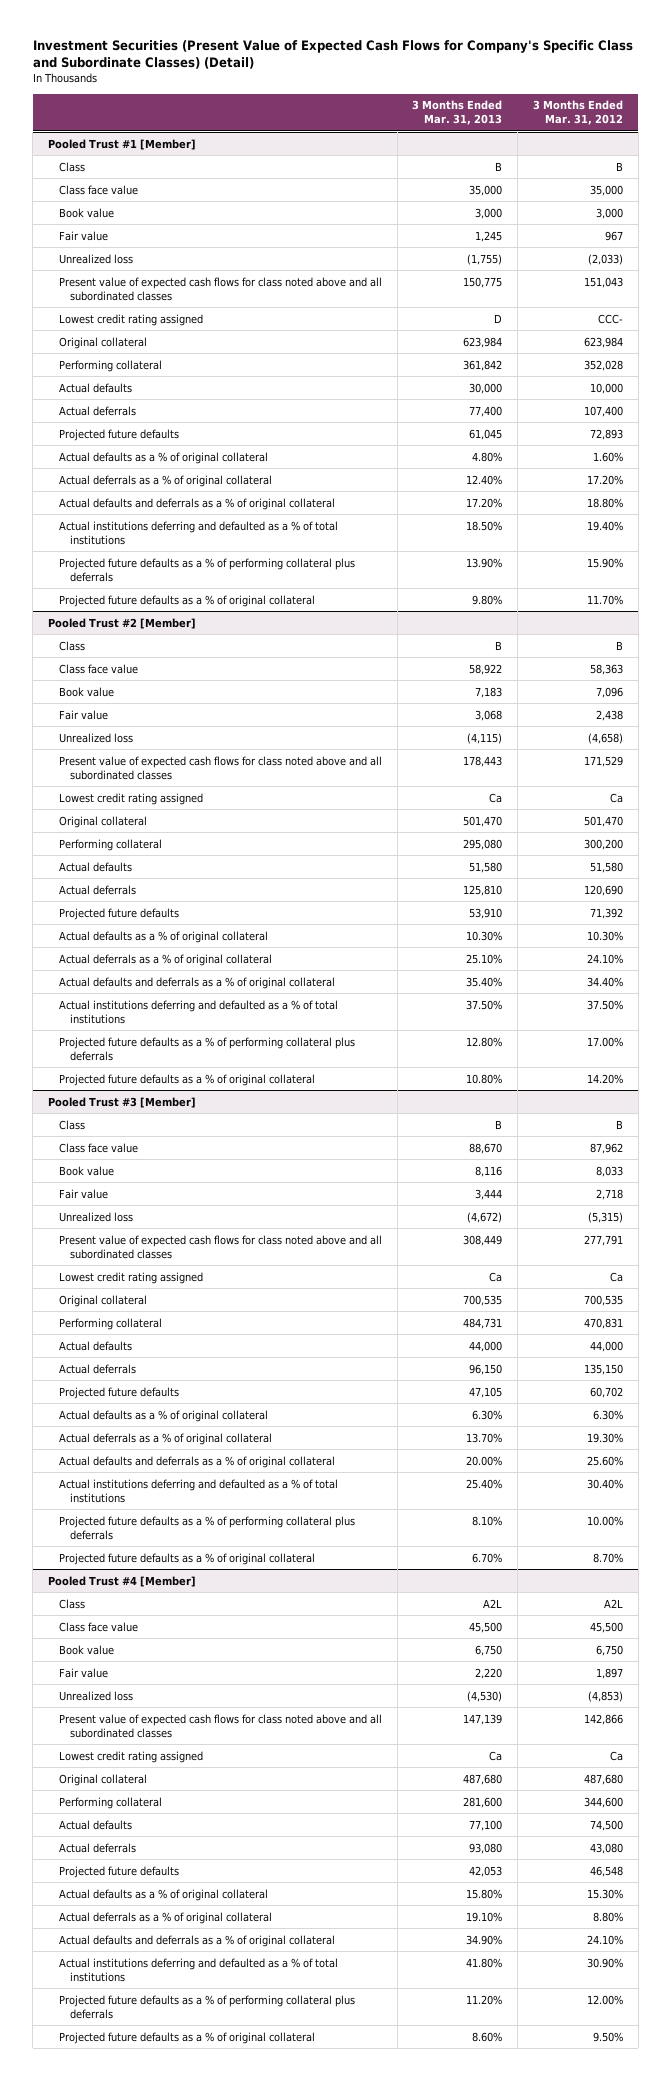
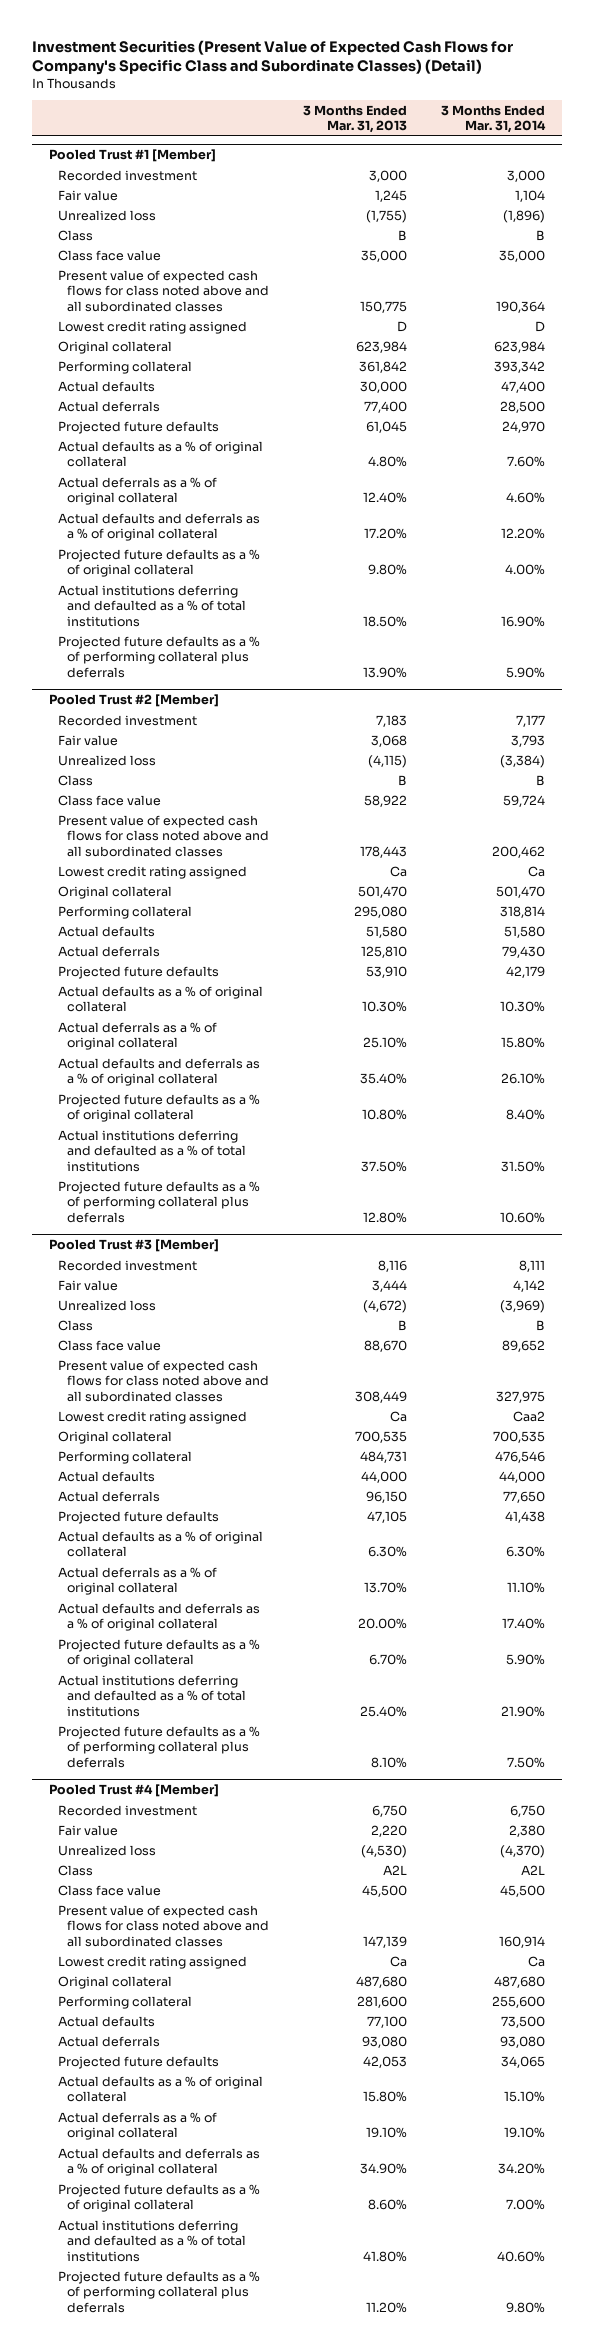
[532,100,623,126] 3 Months Ended Mar. 31, 2012 -> none
none -> [440,104,546,134] 3 Months Ended Mar. 31, 2014
[58,207,114,218] Book value -> none
none -> [58,169,198,181] Recorded investment
[58,161,85,172] Class -> [58,229,94,241] Class
[58,184,138,195] Class face value -> [58,249,162,261] Class face value
[58,594,315,607] Projected future defaults as a % of original collateral -> [58,548,261,578] Projected future defaults as a % of original collateral
[58,686,114,697] Book value -> [58,714,198,726] Recorded investment
[58,640,85,651] Class -> [58,774,94,786] Class
[58,663,138,674] Class face value -> [58,794,162,806] Class face value
[58,1073,315,1086] Projected future defaults as a % of original collateral -> [58,1093,261,1123] Projected future defaults as a % of original collateral
[58,1165,114,1176] Book value -> [58,1259,198,1271] Recorded investment
[58,1119,85,1130] Class -> [58,1319,94,1331] Class
[58,1142,138,1153] Class face value -> [58,1339,162,1351] Class face value
[58,1552,315,1565] Projected future defaults as a % of original collateral -> [58,1638,261,1668] Projected future defaults as a % of original collateral
[58,1644,114,1655] Book value -> [58,1804,198,1816] Recorded investment
[58,1598,85,1609] Class -> [58,1864,94,1876] Class
[58,1621,138,1632] Class face value -> [58,1884,162,1896] Class face value
[58,2031,315,2044] Projected future defaults as a % of original collateral -> [58,2183,261,2213] Projected future defaults as a % of original collateral

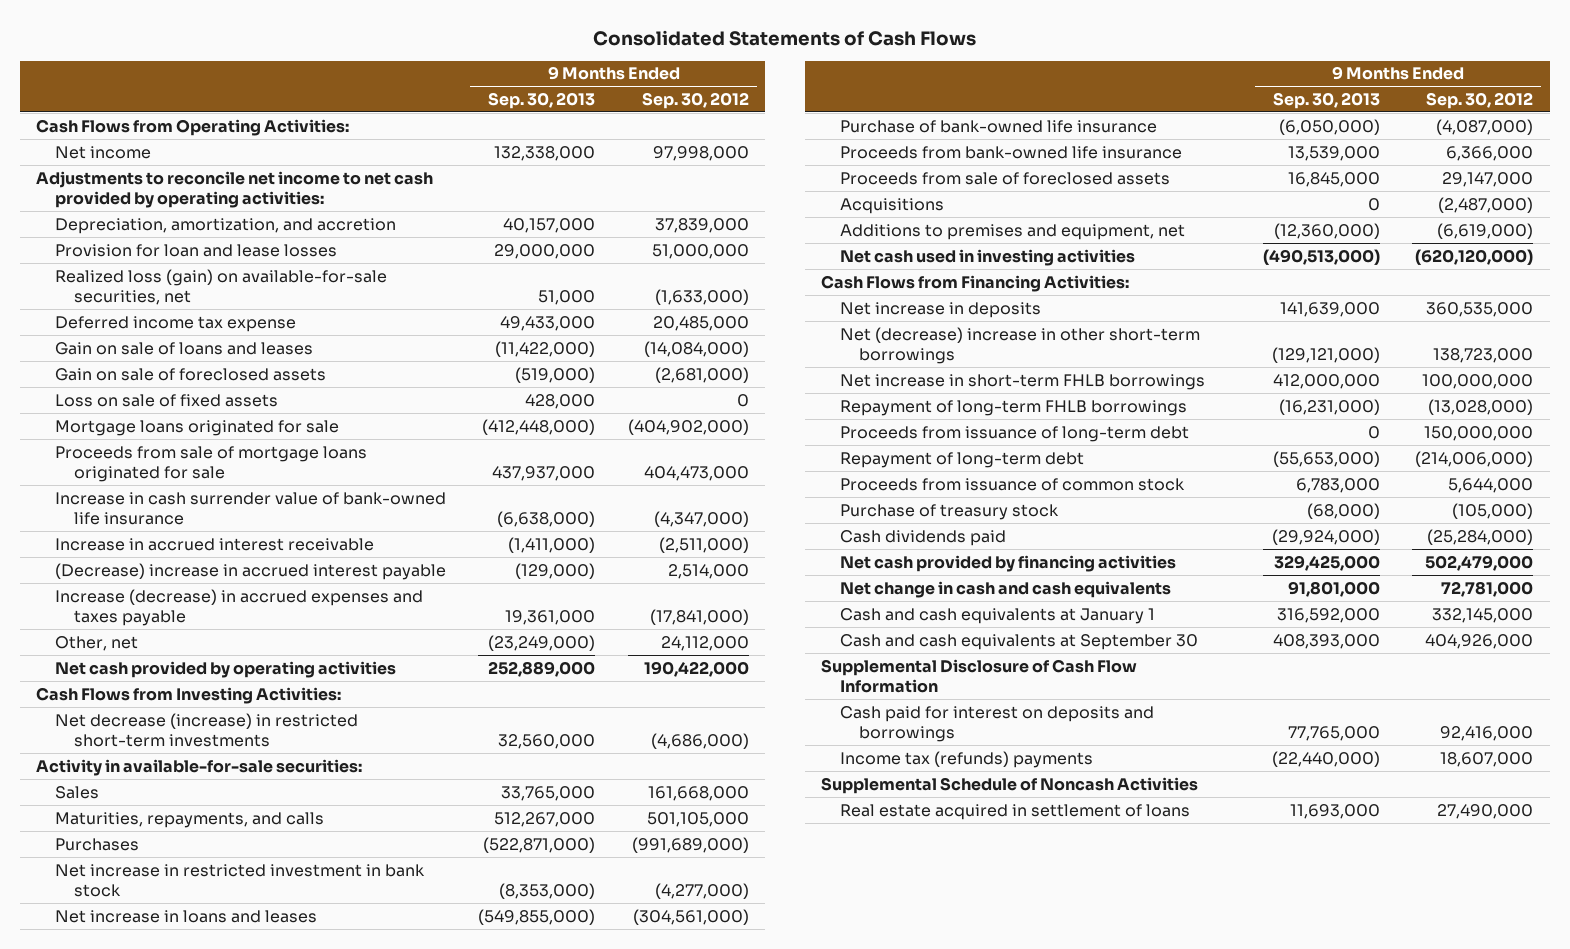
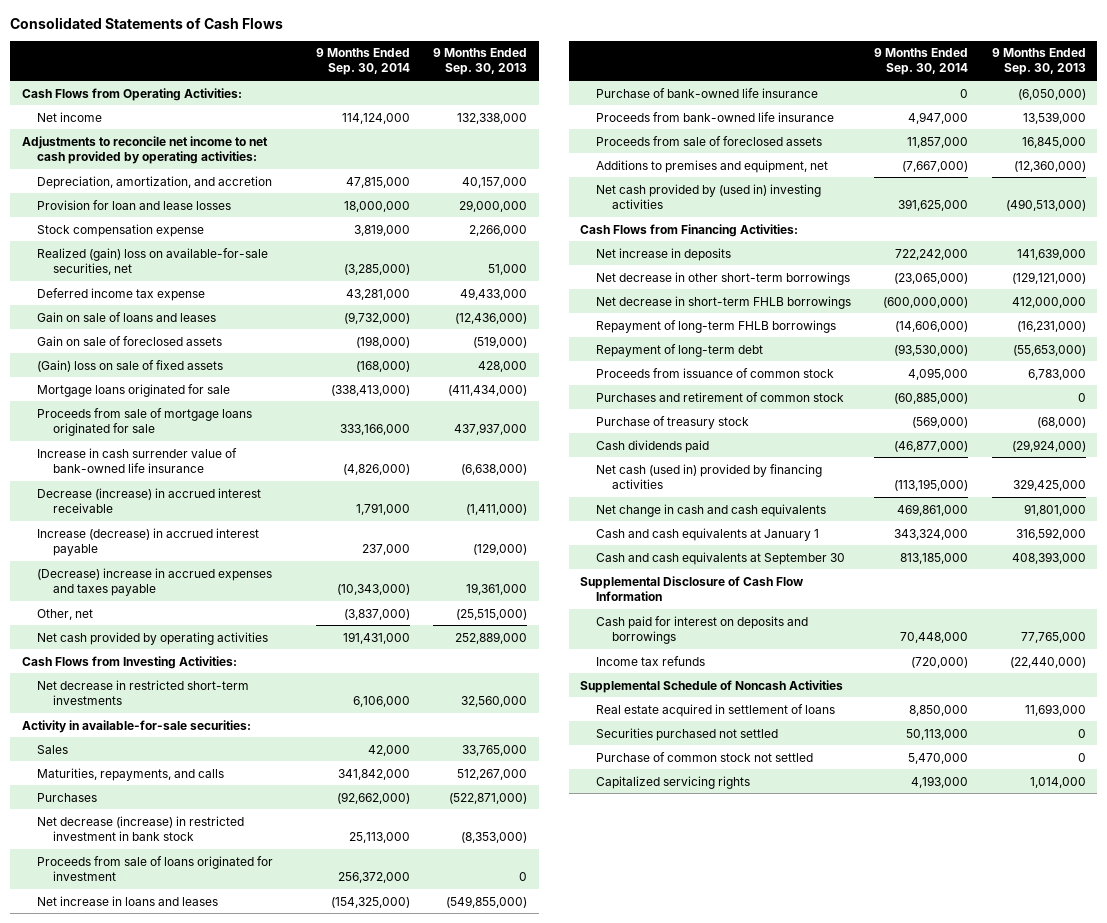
[641,91,749,109] Sep. 30, 2012 -> none
none -> [315,48,410,76] 9 Months Ended Sep. 30, 2014
none -> [37,223,205,237] Stock compensation expense
[55,268,388,306] Realized loss (gain) on available-for-sale securities, net -> [37,247,269,275] Realized (gain) loss on available-for-sale securities, net
[495,340,596,357] (11,422,000) -> [455,312,528,324] (12,436,000)
[55,393,279,407] Loss on sale of fixed assets -> [37,359,224,372] (Gain) loss on sale of fixed assets
[482,418,596,435] (412,448,000) -> [448,384,528,396] (411,434,000)
[55,537,375,551] Increase in accrued interest receivable -> [37,487,262,513] Decrease (increase) in accrued interest receivable
[55,562,447,580] (Decrease) increase in accrued interest payable -> [37,527,260,556] Increase (decrease) in accrued interest payable
[55,588,424,627] Increase (decrease) in accrued expenses and taxes payable -> [37,567,273,596] (Decrease) increase in accrued expenses and taxes payable
[488,634,596,651] (23,249,000) -> [456,608,528,620] (25,515,000)
[55,712,359,748] Net decrease (increase) in restricted short-term investments -> [37,679,250,705] Net decrease in restricted short-term investments
[55,863,426,898] Net increase in restricted investment in bank stock -> [37,815,245,841] Net decrease (increase) in restricted investment in bank stock
none -> [37,855,274,881] Proceeds from sale of loans originated for investment
[839,197,944,214] Acquisitions -> none
[839,248,1135,266] Net cash used in investing activities -> [596,183,822,209] Net cash provided by (used in) investing activities
[839,326,1200,365] Net (decrease) increase in other short-term borrowings -> [596,271,851,285] Net decrease in other short-term borrowings
[839,373,1205,390] Net increase in short-term FHLB borrowings -> [596,295,852,309] Net decrease in short-term FHLB borrowings
[839,425,1189,442] Proceeds from issuance of long-term debt -> none
none -> [596,391,845,402] Purchases and retirement of common stock
[839,554,1176,572] Net cash provided by financing activities -> [596,463,823,489] Net cash (used in) provided by financing activities
[839,750,1093,768] Income tax (refunds) payments -> [596,655,706,666] Income tax refunds
none -> [596,727,779,741] Securities purchased not settled
none -> [596,751,814,762] Purchase of common stock not settled
none -> [596,775,751,789] Capitalized servicing rights

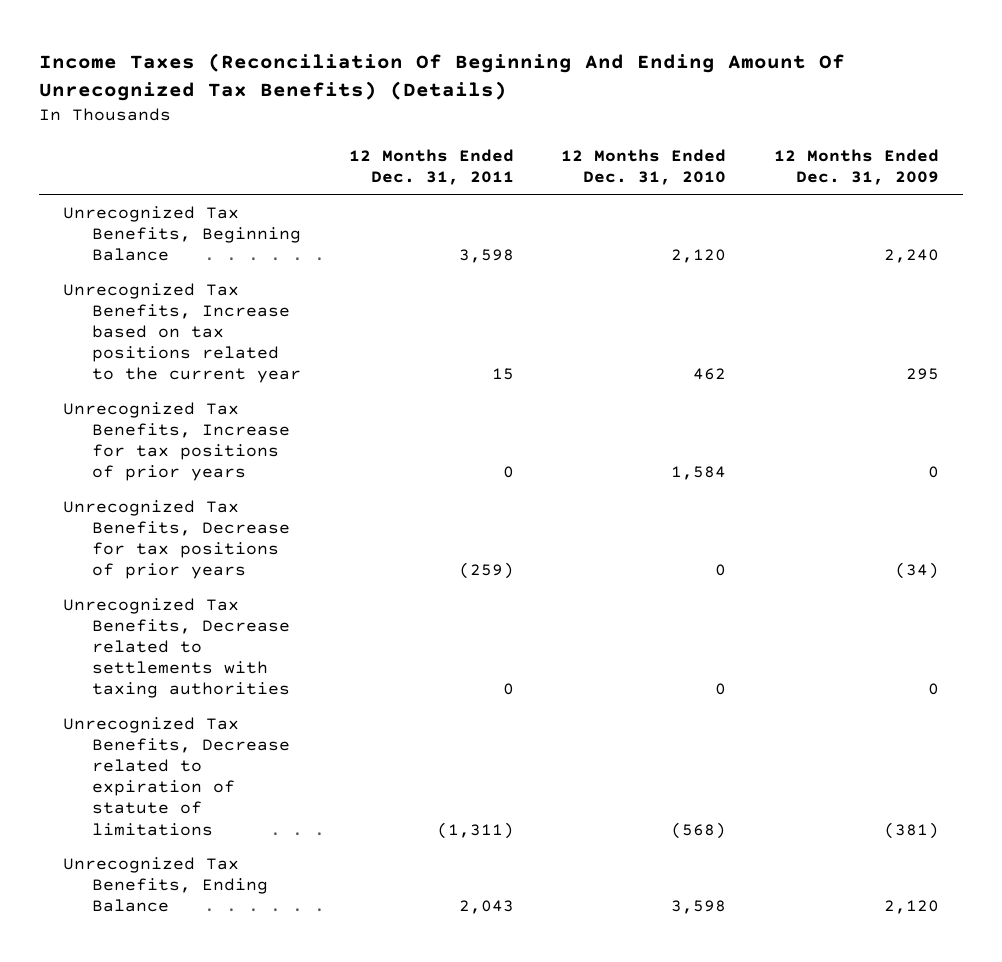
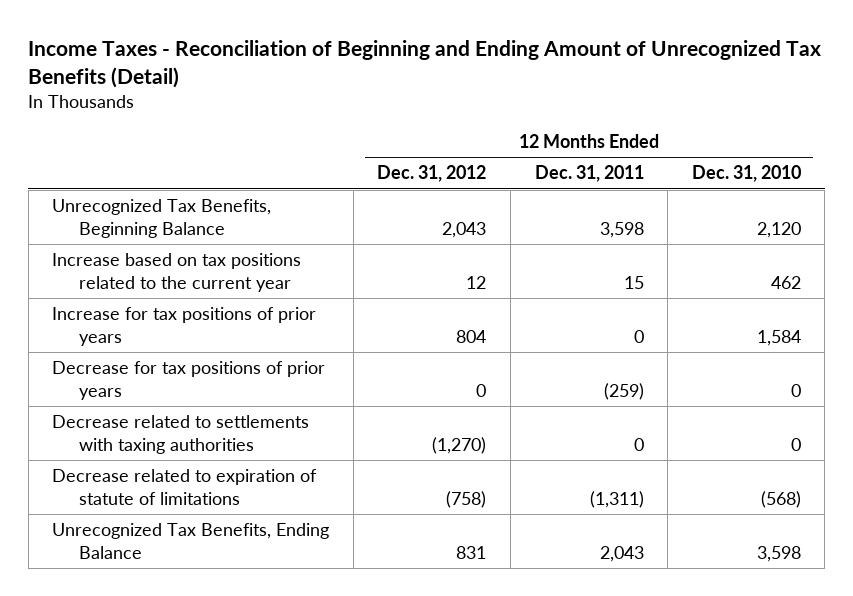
[39,52,846,101] Income Taxes (Reconciliation Of Beginning And Ending Amount Of Unrecognized Tax Benefits) (Details) -> [28,39,822,88] Income Taxes - Reconciliation of Beginning and Ending Amount of Unrecognized Tax Benefits (Detail)
[774,149,940,186] 12 Months Ended Dec. 31, 2009 -> none
none -> [377,165,487,183] Dec. 31, 2012
[63,282,302,384] Unrecognized Tax Benefits, Increase based on tax positions related to the current year -> [52,253,302,292] Increase based on tax positions related to the current year
[63,401,291,482] Unrecognized Tax Benefits, Increase for tax positions of prior years -> [52,307,317,346] Increase for tax positions of prior years
[63,499,291,580] Unrecognized Tax Benefits, Decrease for tax positions of prior years -> [52,361,326,400] Decrease for tax positions of prior years
[63,597,291,699] Unrecognized Tax Benefits, Decrease related to settlements with taxing authorities -> [52,415,310,454] Decrease related to settlements with taxing authorities
[63,716,291,836] Unrecognized Tax Benefits, Decrease related to expiration of statute of limitations -> [52,469,318,505] Decrease related to expiration of statute of limitations

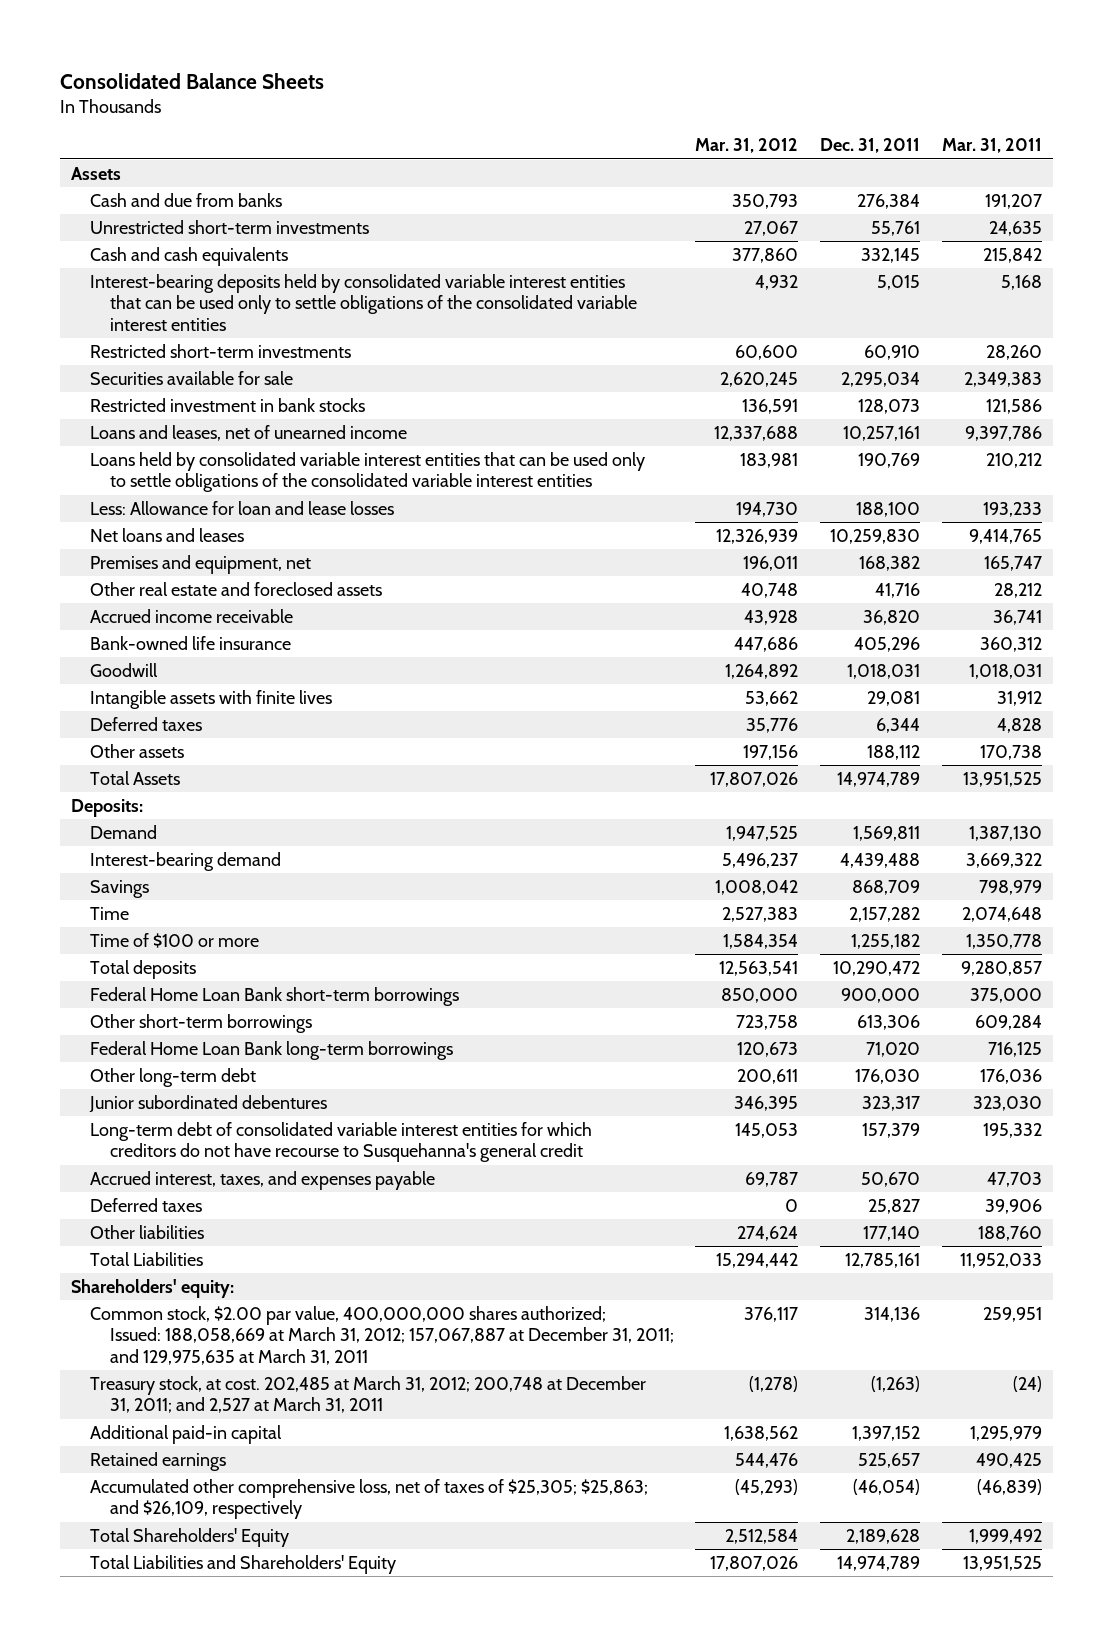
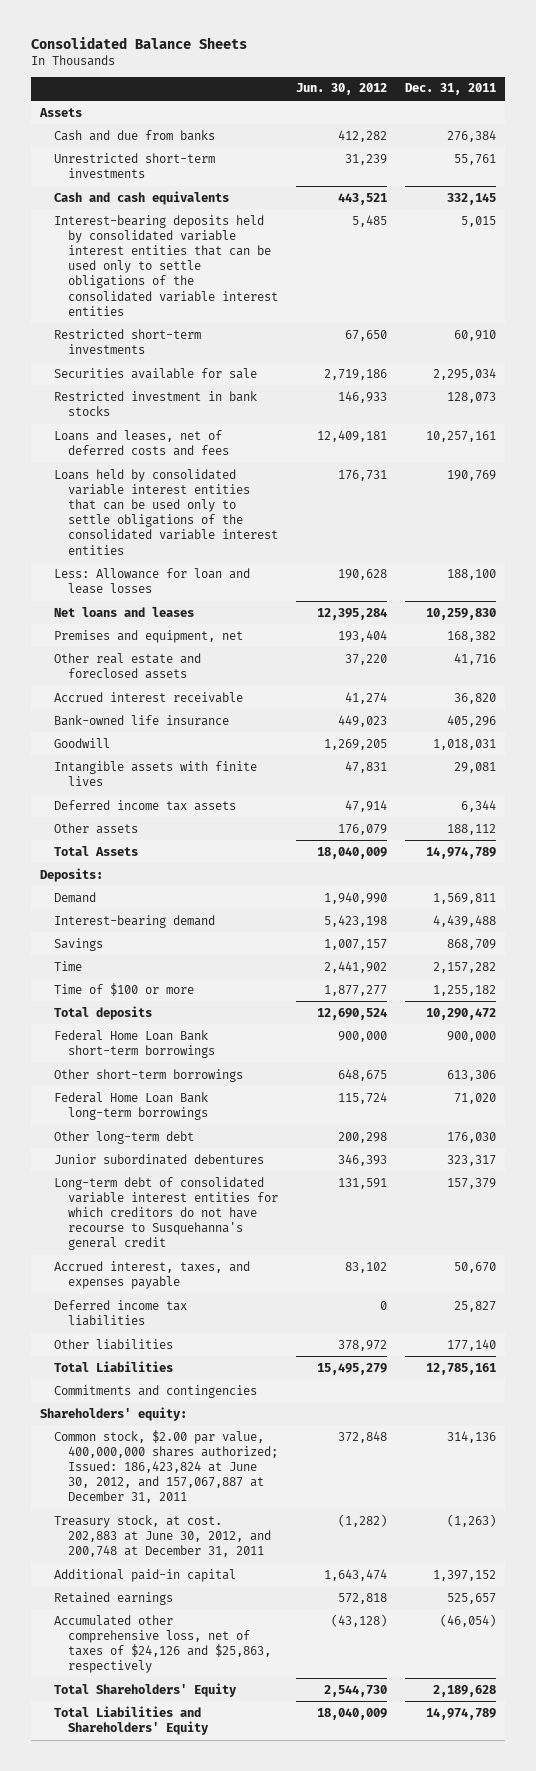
[695,138,799,154] Mar. 31, 2012 -> none
[941,138,1042,154] Mar. 31, 2011 -> none
none -> [295,83,387,96] Jun. 30, 2012
[90,424,408,441] Loans and leases, net of unearned income -> [53,429,229,457] Loans and leases, net of deferred costs and fees
[90,608,294,623] Accrued income receivable -> [53,691,243,703] Accrued interest receivable
[90,716,203,731] Deferred taxes -> [53,799,236,811] Deferred income tax assets
[90,1197,203,1212] Deferred taxes -> [53,1299,187,1327] Deferred income tax liabilities
none -> [53,1384,257,1398] Commitments and contingencies
[90,1305,674,1366] Common stock, $2.00 par value, 400,000,000 shares authorized; Issued: 188,058,669 at March 31, 2012; 157,067,887 at December 31, 2011; and 129,975,635 at March 31, 2011 -> [53,1429,278,1504] Common stock, $2.00 par value, 400,000,000 shares authorized; Issued: 186,423,824 at June 30, 2012, and 157,067,887 at December 31, 2011
[90,1375,647,1414] Treasury stock, at cost. 202,485 at March 31, 2012; 200,748 at December 31, 2011; and 2,527 at March 31, 2011 -> [53,1514,271,1558] Treasury stock, at cost. 202,883 at June 30, 2012, and 200,748 at December 31, 2011
[90,1478,649,1520] Accumulated other comprehensive loss, net of taxes of $25,305; $25,863; and $26,109, respectively -> [53,1614,271,1674] Accumulated other comprehensive loss, net of taxes of $24,126 and $25,863, respectively

